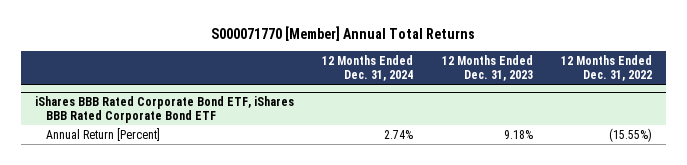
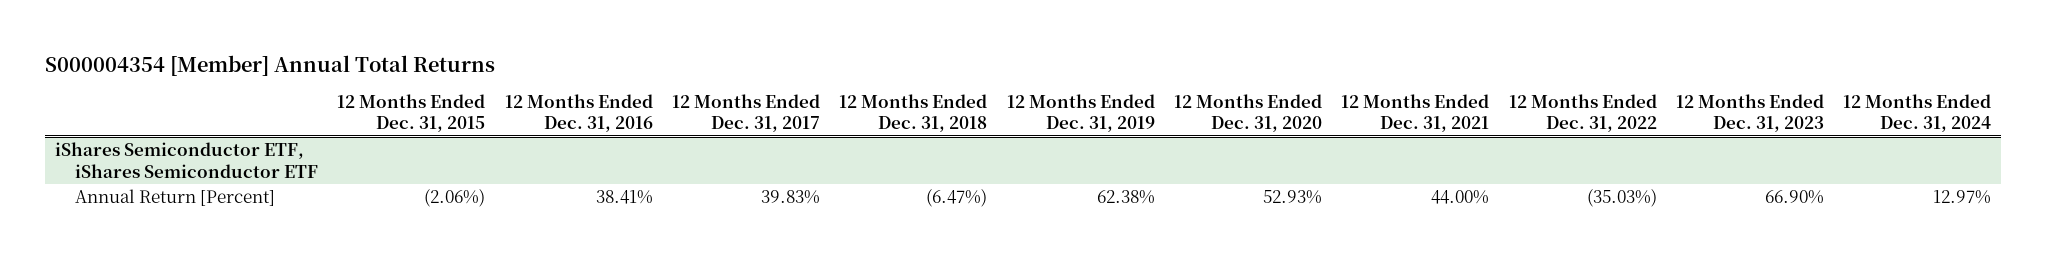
[211,26,476,42] S000071770 [Member] Annual Total Returns -> [44,54,495,76] S000004354 [Member] Annual Total Returns
none -> [337,93,486,133] 12 Months Ended Dec. 31, 2015
none -> [504,93,653,133] 12 Months Ended Dec. 31, 2016
none -> [672,93,821,133] 12 Months Ended Dec. 31, 2017
none -> [839,93,988,133] 12 Months Ended Dec. 31, 2018
none -> [1006,93,1155,133] 12 Months Ended Dec. 31, 2019
none -> [1173,93,1322,133] 12 Months Ended Dec. 31, 2020
none -> [1341,93,1490,133] 12 Months Ended Dec. 31, 2021
[34,95,294,124] iShares BBB Rated Corporate Bond ETF, iShares BBB Rated Corporate Bond ETF -> none
none -> [54,142,319,178] iShares Semiconductor ETF, iShares Semiconductor ETF
[384,129,414,139] 2.74% -> [1933,190,1992,205] 12.97%
[503,129,533,139] 9.18% -> [1764,190,1824,205] 66.90%
[608,127,652,142] (15.55%) -> [1586,189,1657,208] (35.03%)

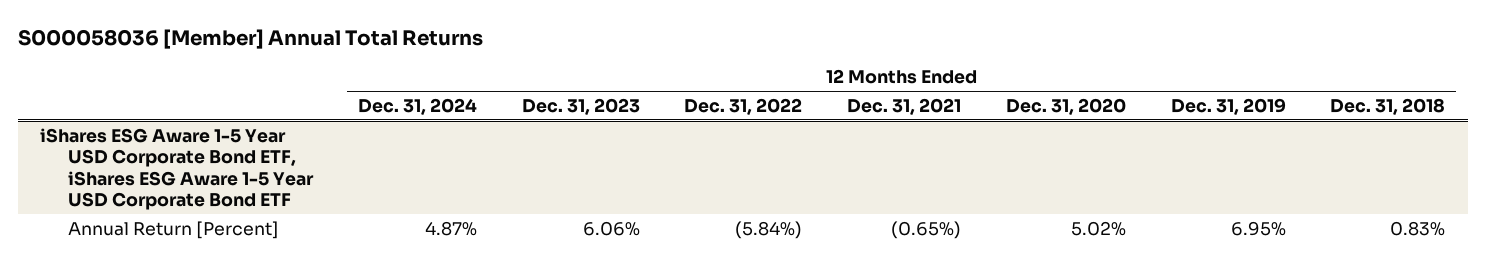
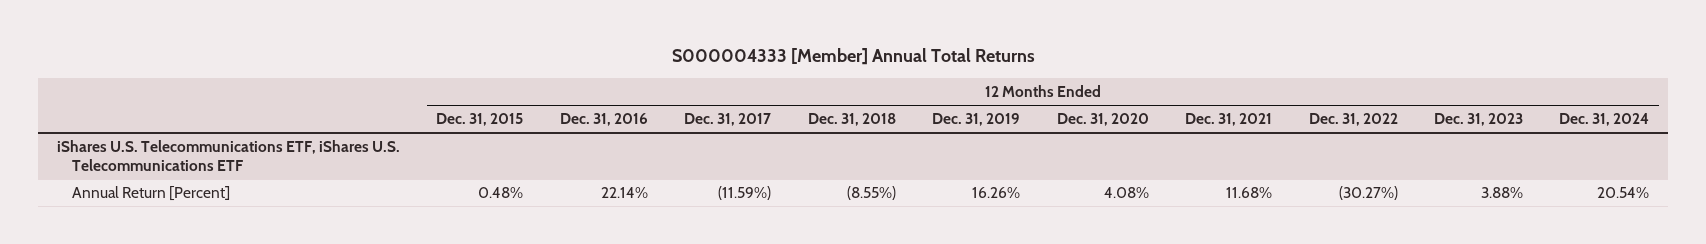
[17,28,483,49] S000058036 [Member] Annual Total Returns -> [672,48,1036,66] S000004333 [Member] Annual Total Returns
none -> [436,113,524,127] Dec. 31, 2015
none -> [559,113,648,127] Dec. 31, 2016
none -> [684,113,772,127] Dec. 31, 2017
[40,127,315,211] iShares ESG Aware 1-5 Year USD Corporate Bond ETF, iShares ESG Aware 1-5 Year USD Corporate Bond ETF -> none
none -> [56,140,400,171] iShares U.S. Telecommunications ETF, iShares U.S. Telecommunications ETF
[424,220,477,236] 4.87% -> [1597,187,1650,199] 20.54%
[582,220,640,236] 6.06% -> [1481,187,1524,199] 3.88%
[735,220,803,239] (5.84%) -> [1338,186,1398,201] (30.27%)
[891,220,962,239] (0.65%) -> [1226,187,1273,199] 11.68%
[1070,220,1126,236] 5.02% -> [1103,187,1149,199] 4.08%
[1230,220,1286,236] 6.95% -> [972,187,1021,199] 16.26%
[1390,220,1446,236] 0.83% -> [846,186,896,201] (8.55%)

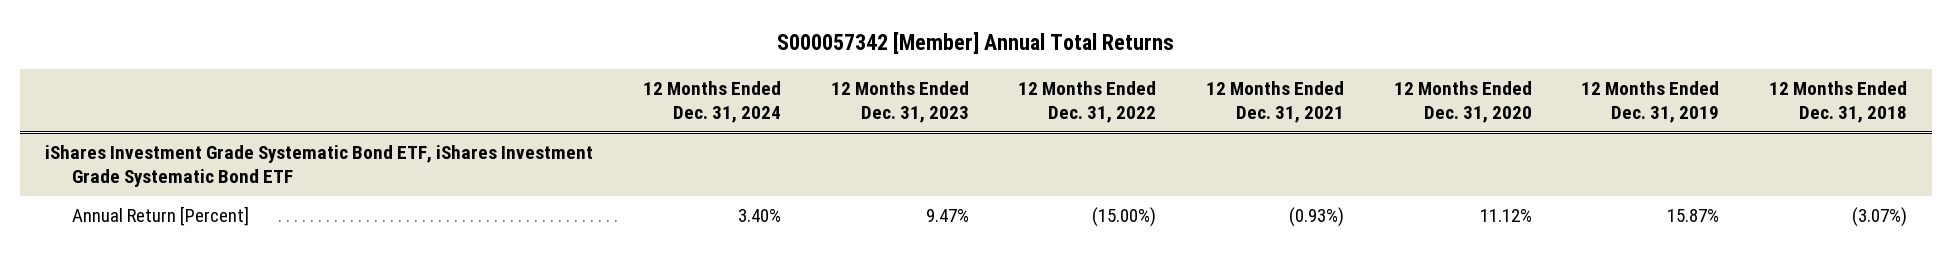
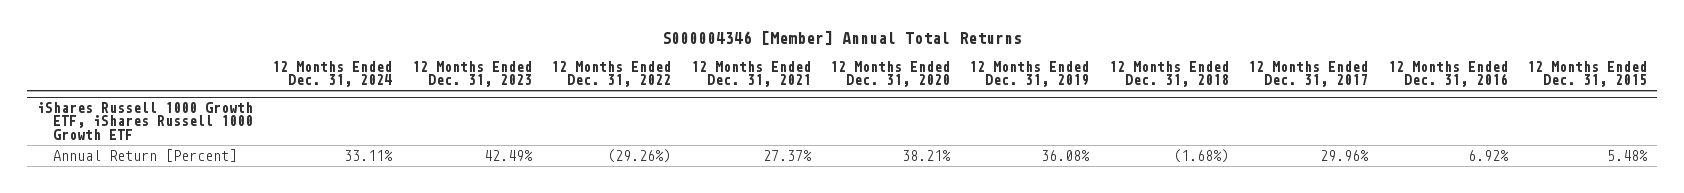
[777,31,1175,54] S000057342 [Member] Annual Total Returns -> [661,30,1022,46] S000004346 [Member] Annual Total Returns
none -> [1248,60,1369,87] 12 Months Ended Dec. 31, 2017
none -> [1387,60,1508,87] 12 Months Ended Dec. 31, 2016
none -> [1527,60,1648,87] 12 Months Ended Dec. 31, 2015
[45,144,594,188] iShares Investment Grade Systematic Bond ETF, iShares Investment Grade Systematic Bond ETF -> none
none -> [36,102,253,140] iShares Russell 1000 Growth ETF, iShares Russell 1000 Growth ETF
[737,208,781,222] 3.40% -> [344,149,394,161] 33.11%
[925,208,969,222] 9.47% -> [483,149,533,161] 42.49%
[1092,206,1157,227] (15.00%) -> [607,148,672,163] (29.26%)
[1288,206,1344,227] (0.93%) -> [762,149,812,161] 27.37%
[1479,208,1532,222] 11.12% -> [901,149,951,161] 38.21%
[1667,208,1720,222] 15.87% -> [1041,149,1091,161] 36.08%
[1851,206,1907,227] (3.07%) -> [1172,148,1229,163] (1.68%)

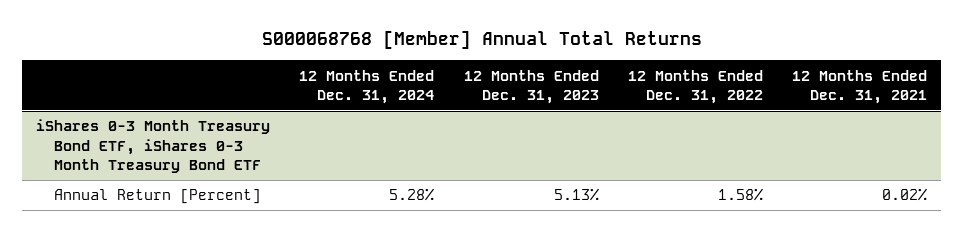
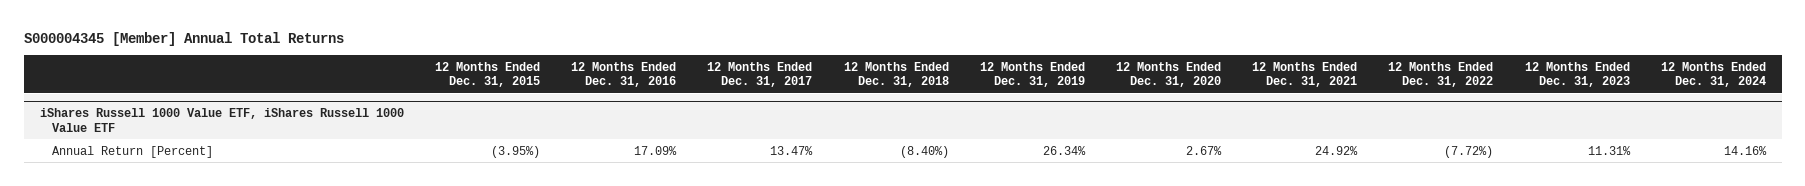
[261,30,702,50] S000068768 [Member] Annual Total Returns -> [23,31,344,46] S000004345 [Member] Annual Total Returns
none -> [434,61,540,88] 12 Months Ended Dec. 31, 2015
none -> [571,61,677,88] 12 Months Ended Dec. 31, 2016
none -> [707,61,813,88] 12 Months Ended Dec. 31, 2017
none -> [843,61,949,88] 12 Months Ended Dec. 31, 2018
none -> [979,61,1085,88] 12 Months Ended Dec. 31, 2019
none -> [1115,61,1221,88] 12 Months Ended Dec. 31, 2020
[36,119,271,174] iShares 0-3 Month Treasury Bond ETF, iShares 0-3 Month Treasury Bond ETF -> none
none -> [39,107,404,132] iShares Russell 1000 Value ETF, iShares Russell 1000 Value ETF
[389,188,435,202] 5.28% -> [1723,145,1767,155] 14.16%
[553,188,599,202] 5.13% -> [1587,145,1631,155] 11.31%
[717,188,763,202] 1.58% -> [1444,145,1494,158] (7.72%)
[881,188,927,202] 0.02% -> [1315,145,1359,155] 24.92%

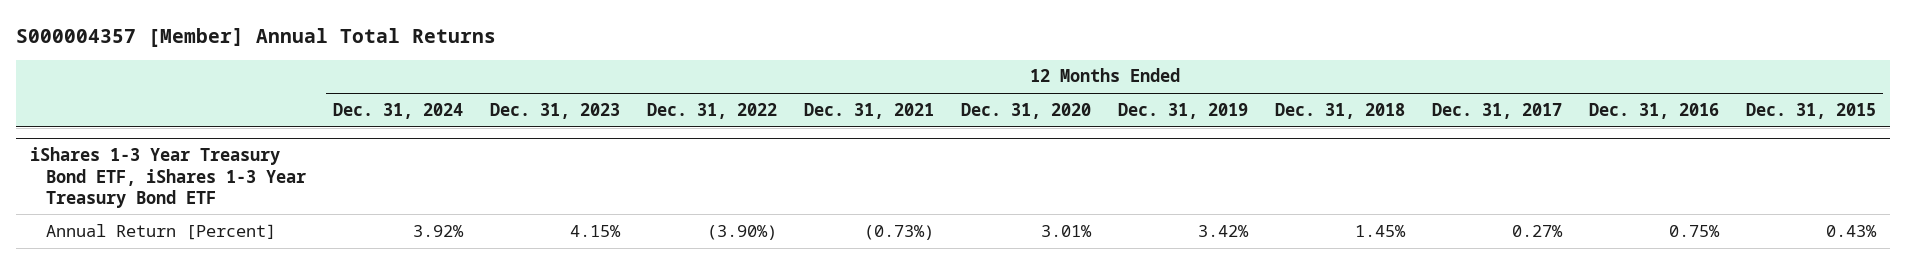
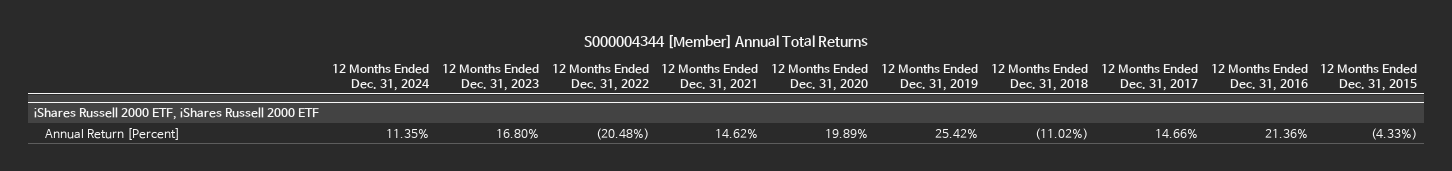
[16,27,497,47] S000004357 [Member] Annual Total Returns -> [583,34,868,50] S000004344 [Member] Annual Total Returns
[29,147,306,208] iShares 1-3 Year Treasury Bond ETF, iShares 1-3 Year Treasury Bond ETF -> none
none -> [34,106,320,120] iShares Russell 2000 ETF, iShares Russell 2000 ETF
[412,224,464,237] 3.92% -> [385,128,429,139] 11.35%
[570,224,622,237] 4.15% -> [495,128,539,139] 16.80%
[707,224,778,240] (3.90%) -> [595,127,649,140] (20.48%)
[864,224,935,240] (0.73%) -> [715,128,759,139] 14.62%
[1041,224,1093,237] 3.01% -> [825,128,869,139] 19.89%
[1198,224,1250,237] 3.42% -> [935,128,979,139] 25.42%
[1355,224,1407,237] 1.45% -> [1034,127,1088,140] (11.02%)
[1512,224,1564,237] 0.27% -> [1154,128,1198,139] 14.66%
[1669,224,1721,237] 0.75% -> [1264,128,1308,139] 21.36%
[1826,224,1878,237] 0.43% -> [1371,127,1418,140] (4.33%)

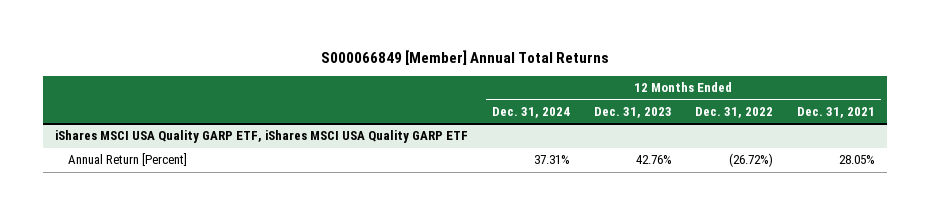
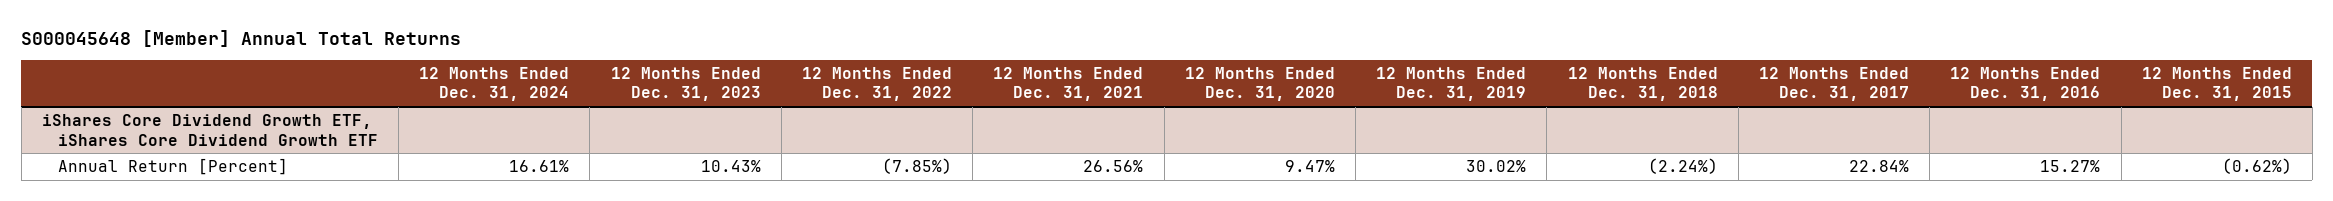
[321,49,610,65] S000066849 [Member] Annual Total Returns -> [21,29,462,47] S000045648 [Member] Annual Total Returns
none -> [1184,67,1335,102] 12 Months Ended Dec. 31, 2020
none -> [1376,67,1527,102] 12 Months Ended Dec. 31, 2019
none -> [1567,67,1718,102] 12 Months Ended Dec. 31, 2018
none -> [1758,67,1909,102] 12 Months Ended Dec. 31, 2017
none -> [1950,67,2101,102] 12 Months Ended Dec. 31, 2016
none -> [2141,67,2292,102] 12 Months Ended Dec. 31, 2015
[54,130,468,144] iShares MSCI USA Quality GARP ETF, iShares MSCI USA Quality GARP ETF -> none
none -> [41,114,378,146] iShares Core Dividend Growth ETF, iShares Core Dividend Growth ETF
[533,155,570,165] 37.31% -> [509,160,570,173] 16.61%
[635,155,672,165] 42.76% -> [700,160,761,173] 10.43%
[729,153,774,168] (26.72%) -> [881,158,952,175] (7.85%)
[839,155,876,165] 28.05% -> [1083,160,1144,173] 26.56%

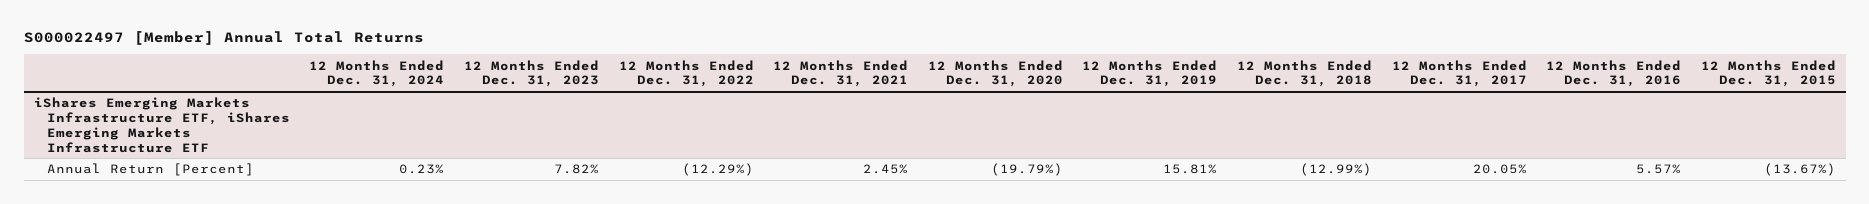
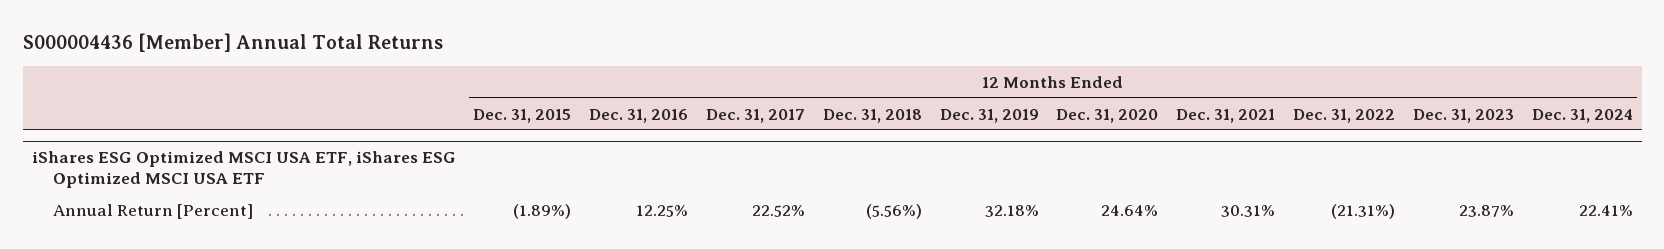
[23,31,424,46] S000022497 [Member] Annual Total Returns -> [22,33,443,53] S000004436 [Member] Annual Total Returns
[33,97,290,153] iShares Emerging Markets Infrastructure ETF, iShares Emerging Markets Infrastructure ETF -> none
none -> [31,151,456,188] iShares ESG Optimized MSCI USA ETF, iShares ESG Optimized MSCI USA ETF
[399,164,445,175] 0.23% -> [1578,204,1633,216] 22.41%
[553,164,599,175] 7.82% -> [1458,204,1514,217] 23.87%
[681,163,754,177] (12.29%) -> [1331,203,1396,219] (21.31%)
[863,164,909,175] 2.45% -> [1221,204,1276,217] 30.31%
[990,163,1063,177] (19.79%) -> [1101,204,1159,216] 24.64%
[1163,164,1218,175] 15.81% -> [984,204,1039,217] 32.18%
[1299,163,1372,177] (12.99%) -> [865,203,922,219] (5.56%)
[1472,164,1527,175] 20.05% -> [751,204,805,217] 22.52%
[1636,164,1682,175] 5.57% -> [636,204,689,217] 12.25%
[1763,163,1836,177] (13.67%) -> [513,203,572,219] (1.89%)

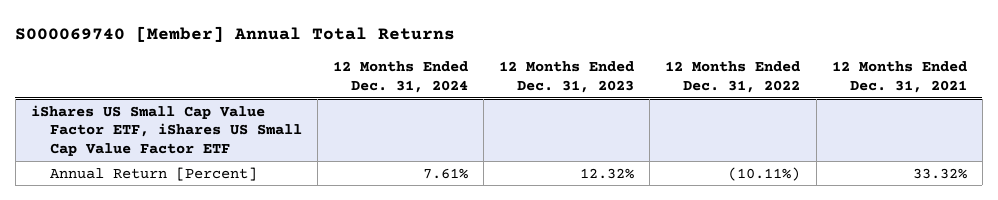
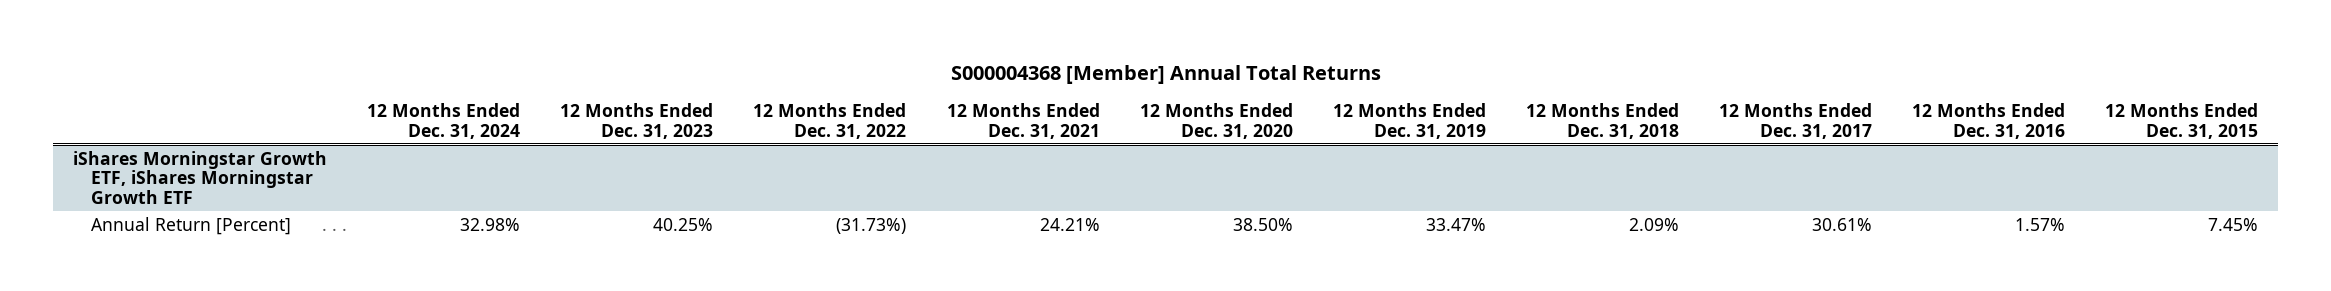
[15,26,456,43] S000069740 [Member] Annual Total Returns -> [950,64,1381,84] S000004368 [Member] Annual Total Returns
none -> [1139,102,1293,139] 12 Months Ended Dec. 31, 2020
none -> [1332,102,1486,139] 12 Months Ended Dec. 31, 2019
none -> [1525,102,1679,139] 12 Months Ended Dec. 31, 2018
none -> [1718,102,1872,139] 12 Months Ended Dec. 31, 2017
none -> [1912,102,2066,139] 12 Months Ended Dec. 31, 2016
none -> [2105,102,2259,139] 12 Months Ended Dec. 31, 2015
[30,104,302,157] iShares US Small Cap Value Factor ETF, iShares US Small Cap Value Factor ETF -> none
none -> [73,150,328,205] iShares Morningstar Growth ETF, iShares Morningstar Growth ETF
[422,167,468,179] 7.61% -> [460,217,521,231] 32.98%
[580,167,635,179] 12.32% -> [653,217,714,231] 40.25%
[728,166,801,181] (10.11%) -> [836,217,907,234] (31.73%)
[912,167,967,179] 33.32% -> [1039,217,1100,231] 24.21%

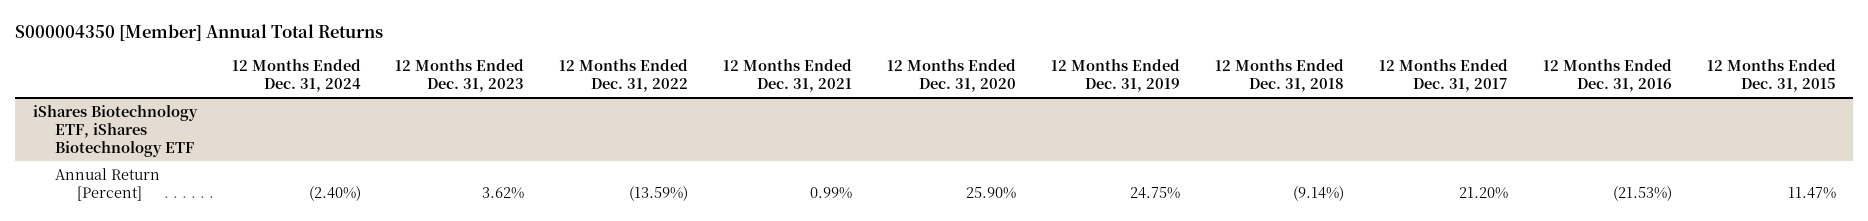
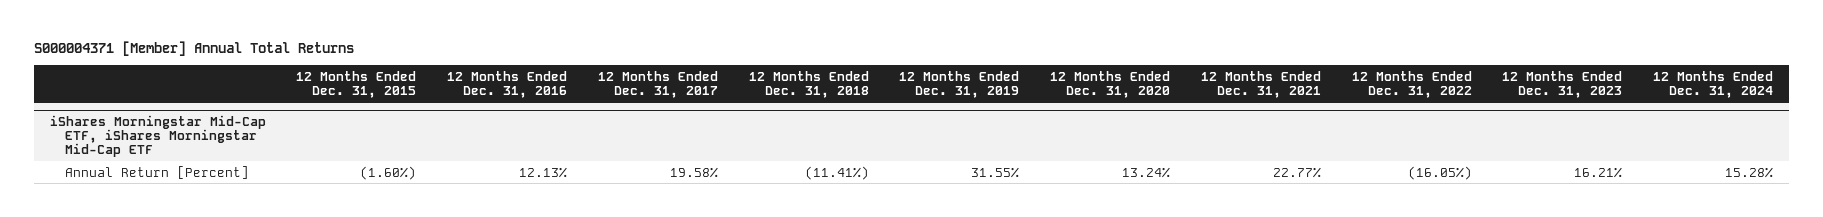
[15,23,384,41] S000004350 [Member] Annual Total Returns -> [34,41,355,57] S000004371 [Member] Annual Total Returns
[32,104,198,158] iShares Biotechnology ETF, iShares Biotechnology ETF -> none
none -> [49,114,266,158] iShares Morningstar Mid-Cap ETF, iShares Morningstar Mid-Cap ETF
[308,185,361,201] (2.40%) -> [1725,166,1774,178] 15.28%
[482,186,525,199] 3.62% -> [1574,166,1623,178] 16.21%
[629,185,689,201] (13.59%) -> [1407,165,1472,180] (16.05%)
[810,186,853,199] 0.99% -> [1272,166,1321,178] 22.77%
[966,186,1017,199] 25.90% -> [1122,166,1171,178] 13.24%
[1130,186,1181,199] 24.75% -> [971,166,1020,178] 31.55%
[1292,185,1344,201] (9.14%) -> [804,165,869,180] (11.41%)
[1458,186,1508,199] 21.20% -> [669,166,718,178] 19.58%
[1612,185,1672,201] (21.53%) -> [519,166,568,178] 12.13%
[1787,186,1836,199] 11.47% -> [360,165,417,180] (1.60%)

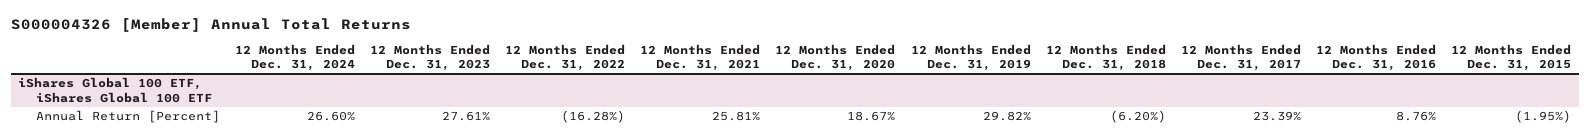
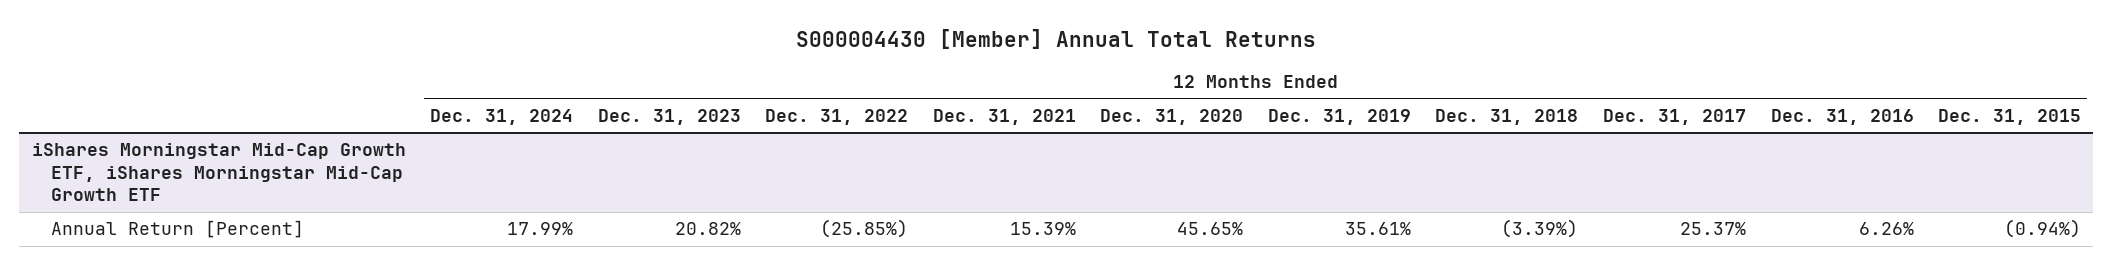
[10,17,411,32] S000004326 [Member] Annual Total Returns -> [796,28,1317,49] S000004430 [Member] Annual Total Returns
[18,77,212,103] iShares Global 100 ETF, iShares Global 100 ETF -> none
none -> [31,143,406,202] iShares Morningstar Mid-Cap Growth ETF, iShares Morningstar Mid-Cap Growth ETF
[306,111,355,122] 26.60% -> [507,222,574,236] 17.99%
[441,111,490,122] 27.61% -> [674,222,741,236] 20.82%
[561,110,626,124] (16.28%) -> [820,219,909,239] (25.85%)
[712,111,761,122] 25.81% -> [1009,222,1076,236] 15.39%
[847,111,896,122] 18.67% -> [1177,222,1244,236] 45.65%
[982,111,1031,122] 29.82% -> [1344,222,1411,236] 35.61%
[1109,110,1166,124] (6.20%) -> [1501,219,1579,239] (3.39%)
[1252,111,1301,122] 23.39% -> [1679,222,1746,236] 25.37%
[1396,111,1437,122] 8.76% -> [1858,222,1914,236] 6.26%
[1515,110,1572,124] (1.95%) -> [2004,219,2082,239] (0.94%)

